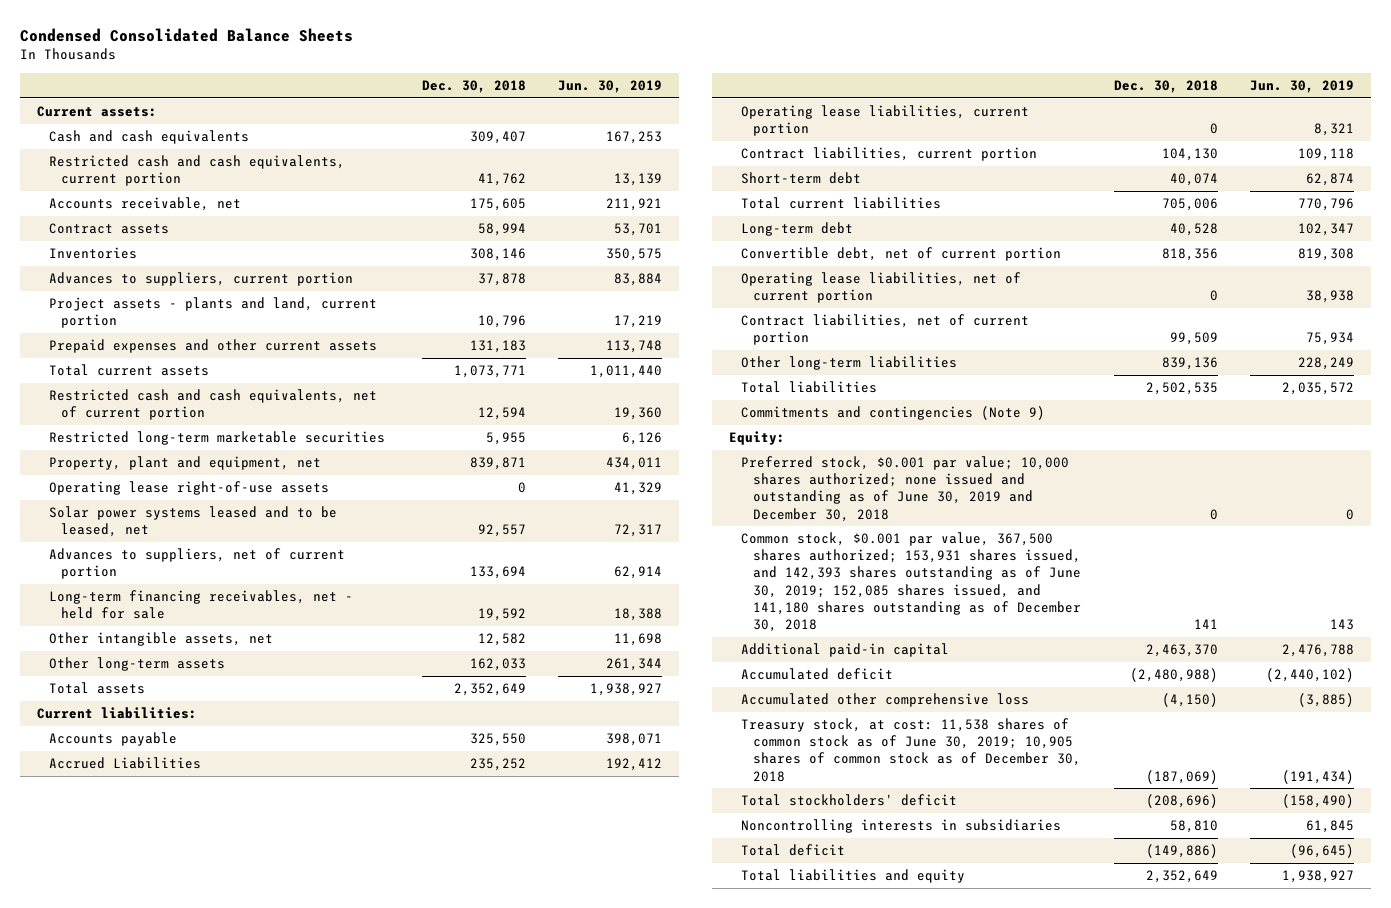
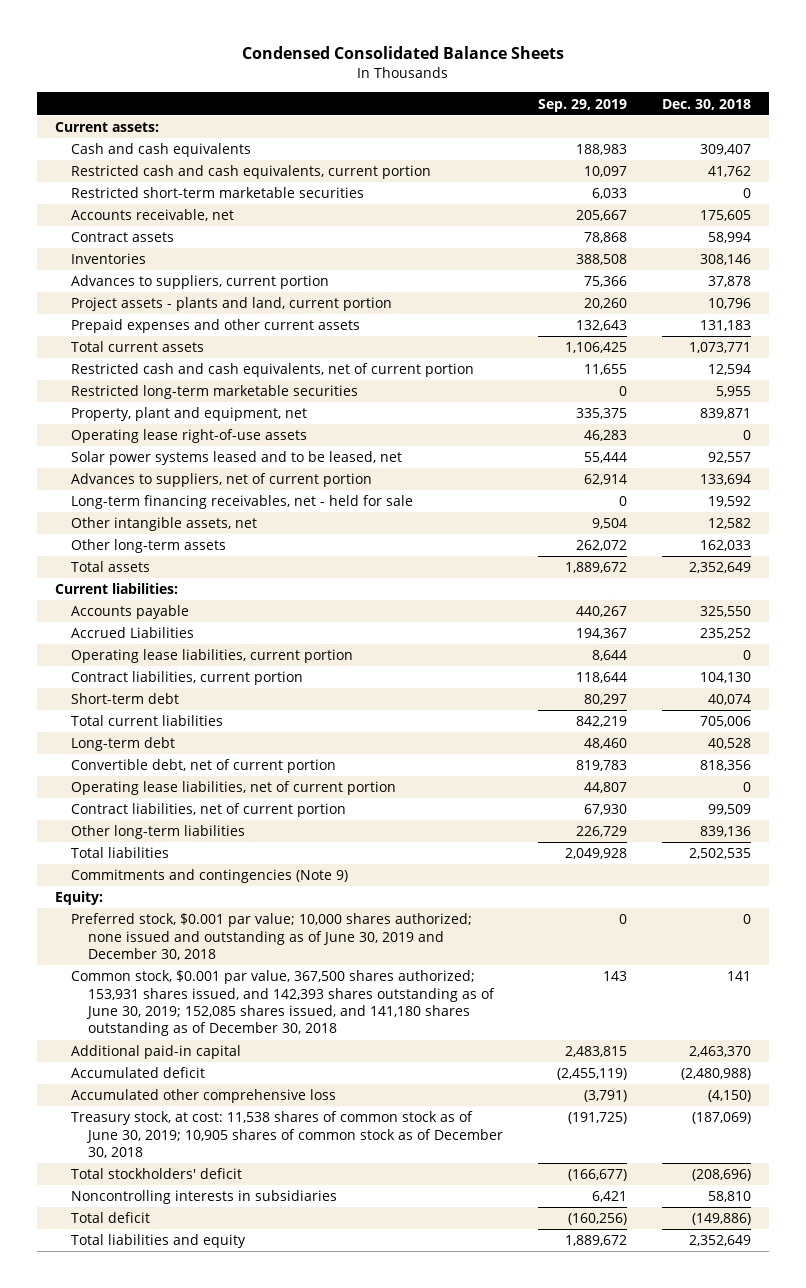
[558,79,663,93] Jun. 30, 2019 -> none
none -> [538,98,628,112] Sep. 29, 2019
none -> [71,187,365,199] Restricted short-term marketable securities

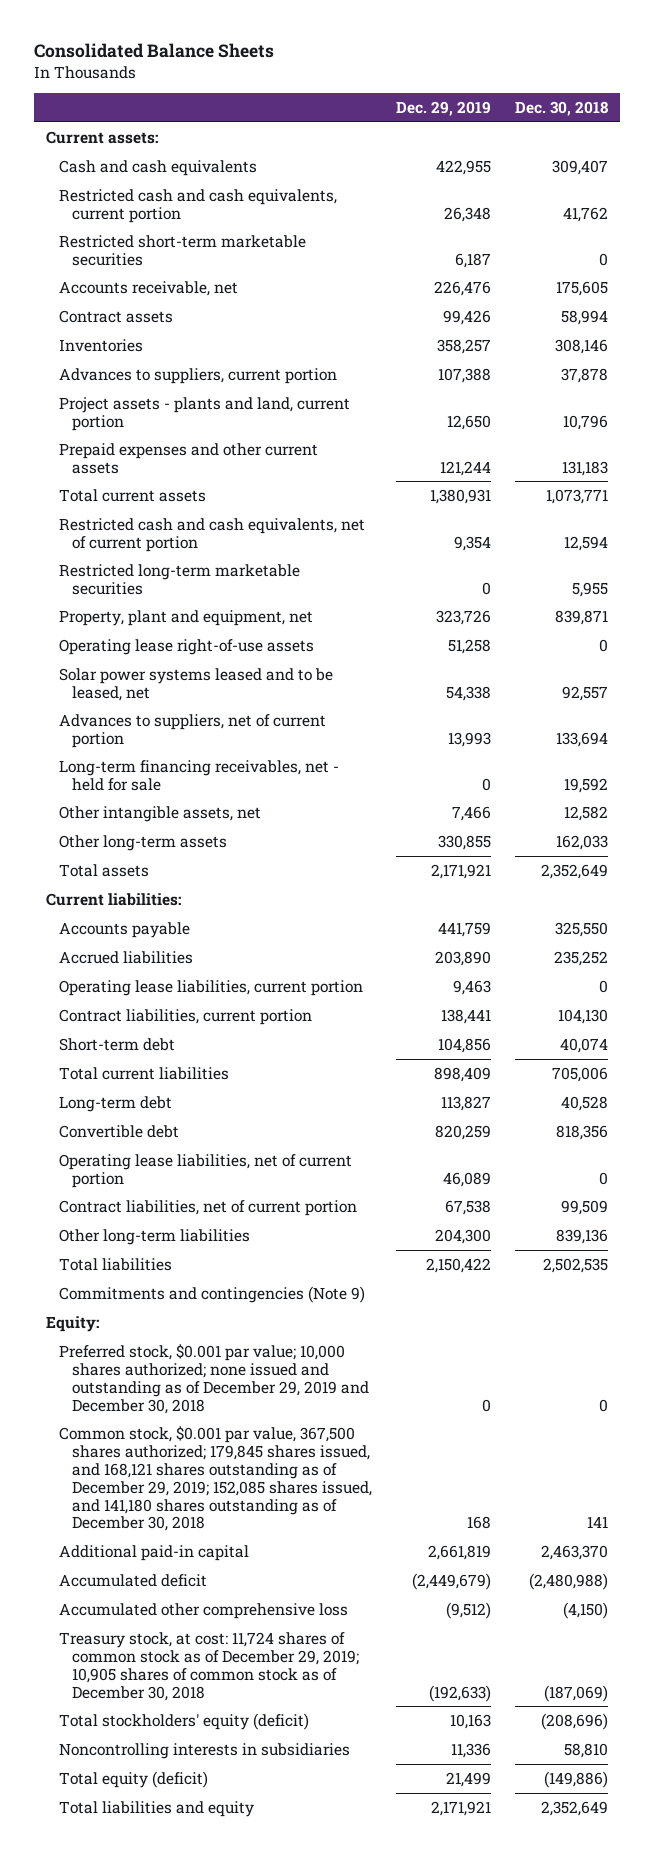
[242,46,565,60] Condensed Consolidated Balance Sheets -> [33,43,274,59] Consolidated Balance Sheets
[538,98,628,112] Sep. 29, 2019 -> none
none -> [395,101,491,117] Dec. 29, 2019
[71,627,195,639] Accrued Liabilities -> [58,950,193,964] Accrued liabilities
[71,759,337,774] Convertible debt, net of current portion -> [58,1124,179,1138] Convertible debt
[71,913,473,960] Preferred stock, $0.001 par value; 10,000 shares authorized; none issued and outstanding as of June 30, 2019 and December 30, 2018 -> [58,1343,370,1414] Preferred stock, $0.001 par value; 10,000 shares authorized; none issued and outstanding as of December 29, 2019 and December 30, 2018
[71,970,495,1037] Common stock, $0.001 par value, 367,500 shares authorized; 153,931 shares issued, and 142,393 shares outstanding as of June 30, 2019; 152,085 shares issued, and 141,180 shares outstanding as of December 30, 2018 -> [58,1425,373,1532] Common stock, $0.001 par value, 367,500 shares authorized; 179,845 shares issued, and 168,121 shares outstanding as of December 29, 2019; 152,085 shares issued, and 141,180 shares outstanding as of December 30, 2018
[71,1111,503,1158] Treasury stock, at cost: 11,538 shares of common stock as of June 30, 2019; 10,905 shares of common stock as of December 30, 2018 -> [58,1631,360,1701] Treasury stock, at cost: 11,724 shares of common stock as of December 29, 2019; 10,905 shares of common stock as of December 30, 2018
[71,1168,243,1180] Total stockholders' deficit -> [58,1712,309,1730] Total stockholders' equity (deficit)
[71,1212,151,1224] Total deficit -> [58,1770,208,1788] Total equity (deficit)

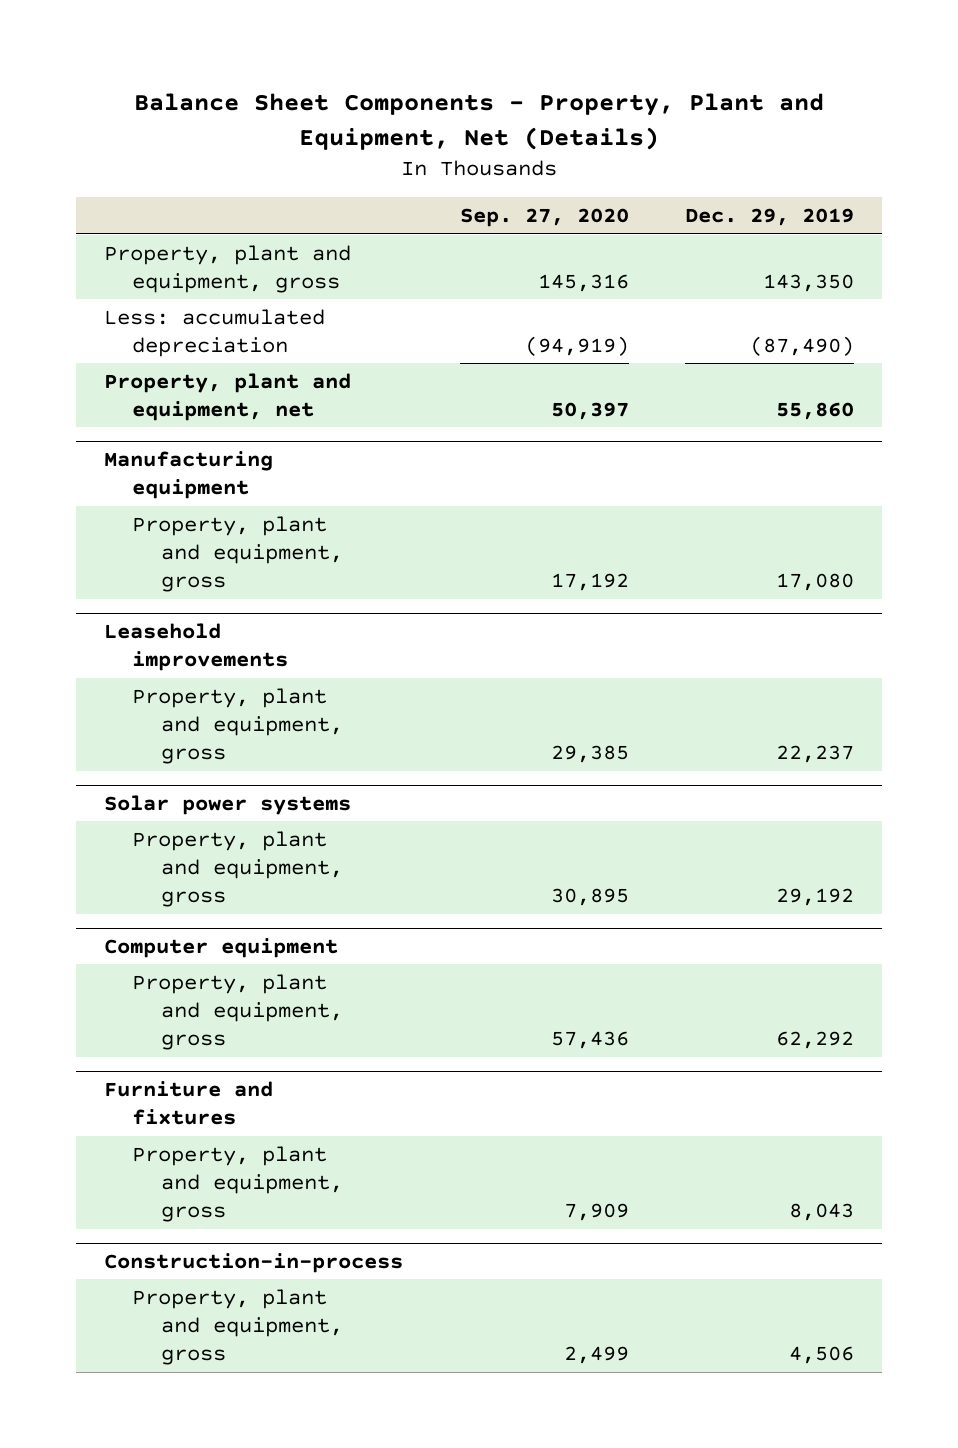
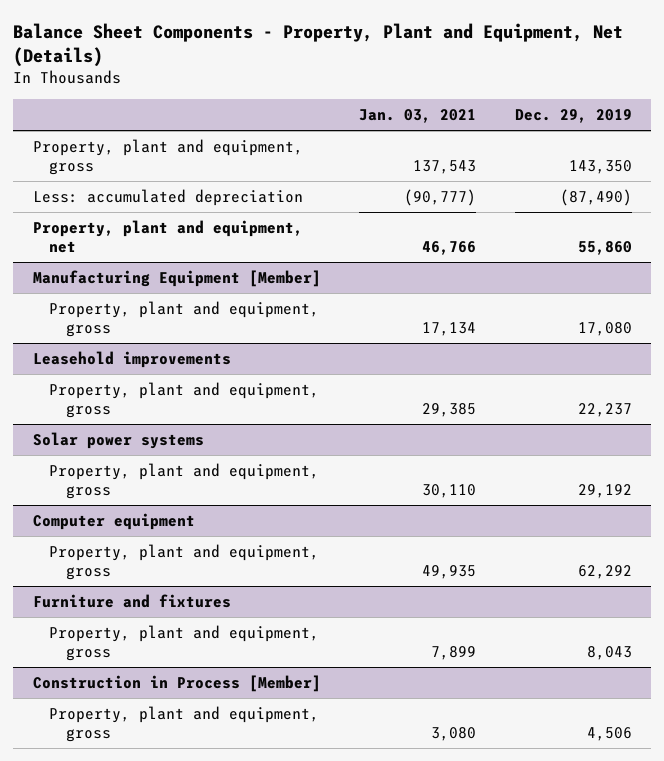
[459,208,629,228] Sep. 27, 2020 -> none
none -> [359,109,477,124] Jan. 03, 2021
[104,450,274,499] Manufacturing equipment -> [32,269,321,287] Manufacturing Equipment [Member]
[104,1252,404,1273] Construction-in-process -> [32,674,321,692] Construction in Process [Member]

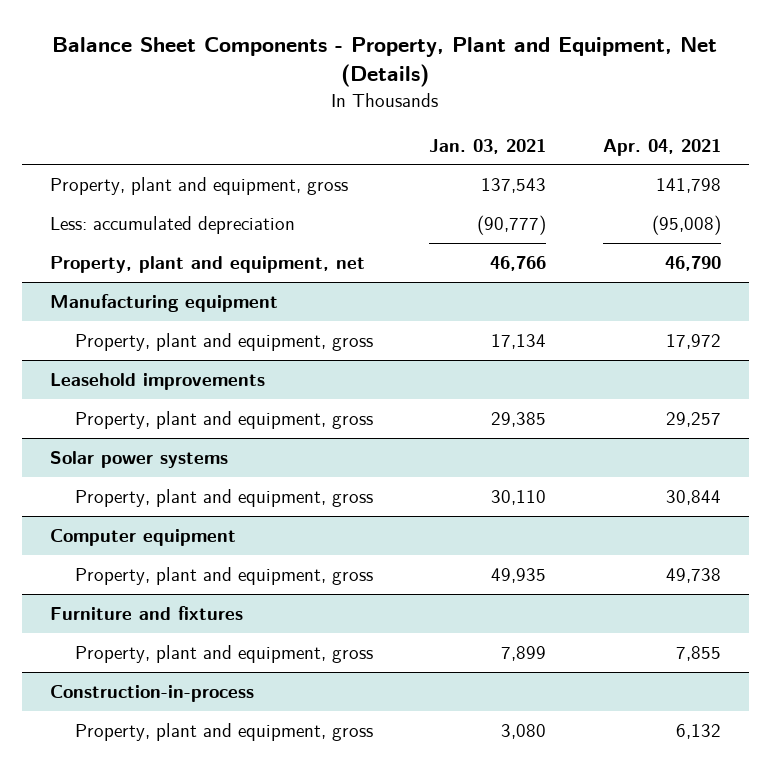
[514,109,632,124] Dec. 29, 2019 -> none
none -> [602,138,721,156] Apr. 04, 2021
[32,269,321,287] Manufacturing Equipment [Member] -> [50,293,279,312] Manufacturing equipment
[32,674,321,692] Construction in Process [Member] -> [50,684,255,702] Construction-in-process

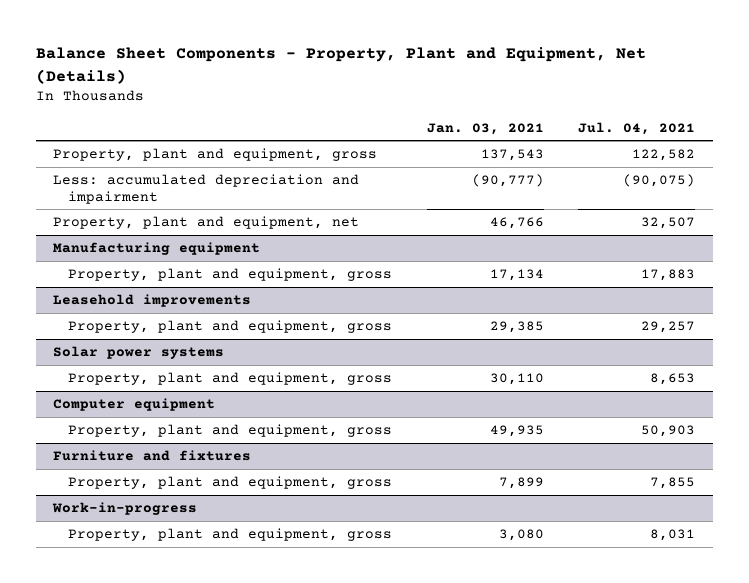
[602,138,721,156] Apr. 04, 2021 -> none
none -> [578,121,696,135] Jul. 04, 2021
[50,215,296,234] Less: accumulated depreciation -> [53,174,360,204] Less: accumulated depreciation and impairment
[50,684,255,702] Construction-in-process -> none
none -> [52,502,198,516] Work-in-progress

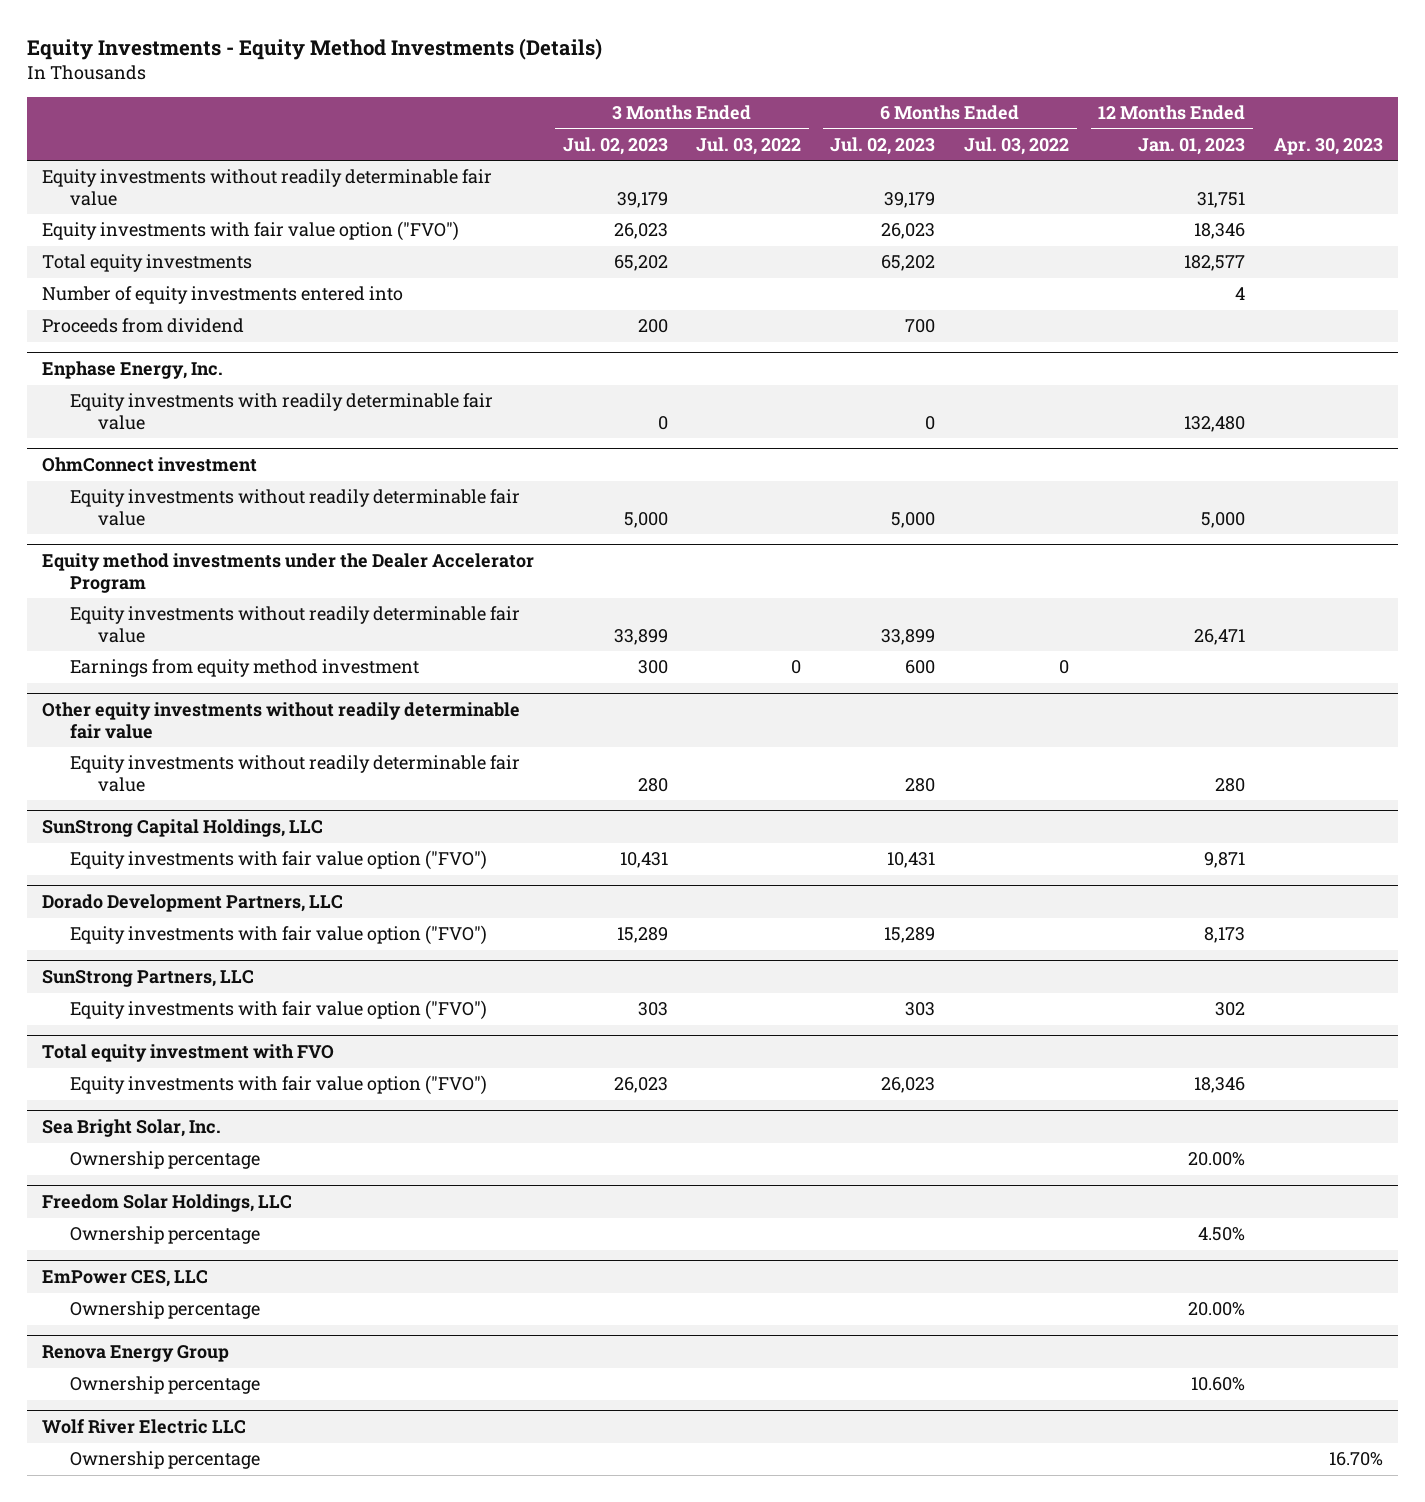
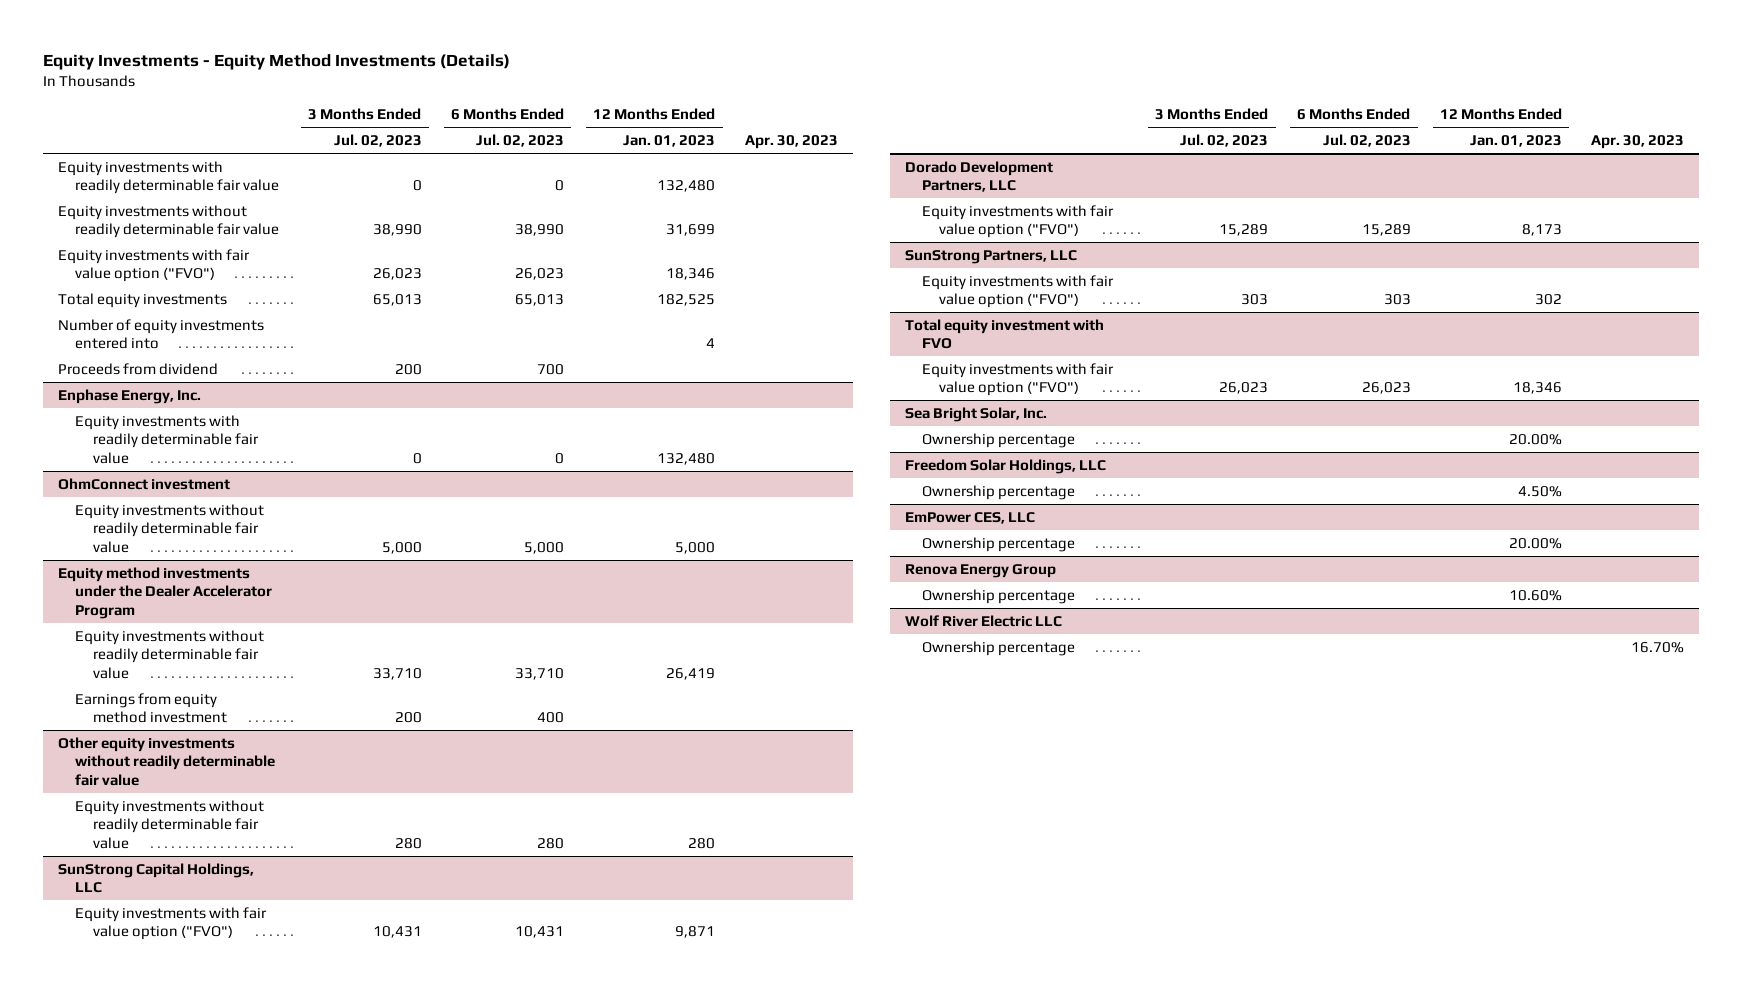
[696,136,802,155] Jul. 03, 2022 -> none
[964,136,1070,155] Jul. 03, 2022 -> none
none -> [57,160,280,195] Equity investments with readily determinable fair value
[616,191,668,208] 39,179 -> [372,224,422,237] 38,990
[884,191,936,208] 39,179 -> [515,224,565,237] 38,990
[1197,191,1246,208] 31,751 -> [666,224,716,237] 31,699
[613,255,668,272] 65,202 -> [372,293,422,306] 65,013
[881,255,936,272] 65,202 -> [515,293,565,306] 65,013
[1184,255,1246,272] 182,577 -> [657,293,716,306] 182,525
[613,628,668,645] 33,899 -> [372,667,422,680] 33,710
[881,628,936,645] 33,899 -> [515,667,565,680] 33,710
[1194,628,1246,645] 26,471 -> [666,667,716,680] 26,419
[637,660,668,675] 300 -> [394,712,422,724] 200
[905,660,936,675] 600 -> [537,712,565,724] 400

